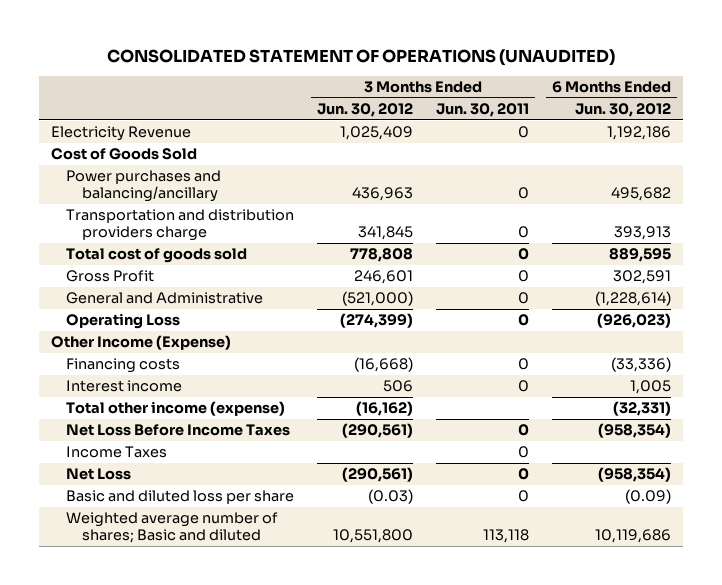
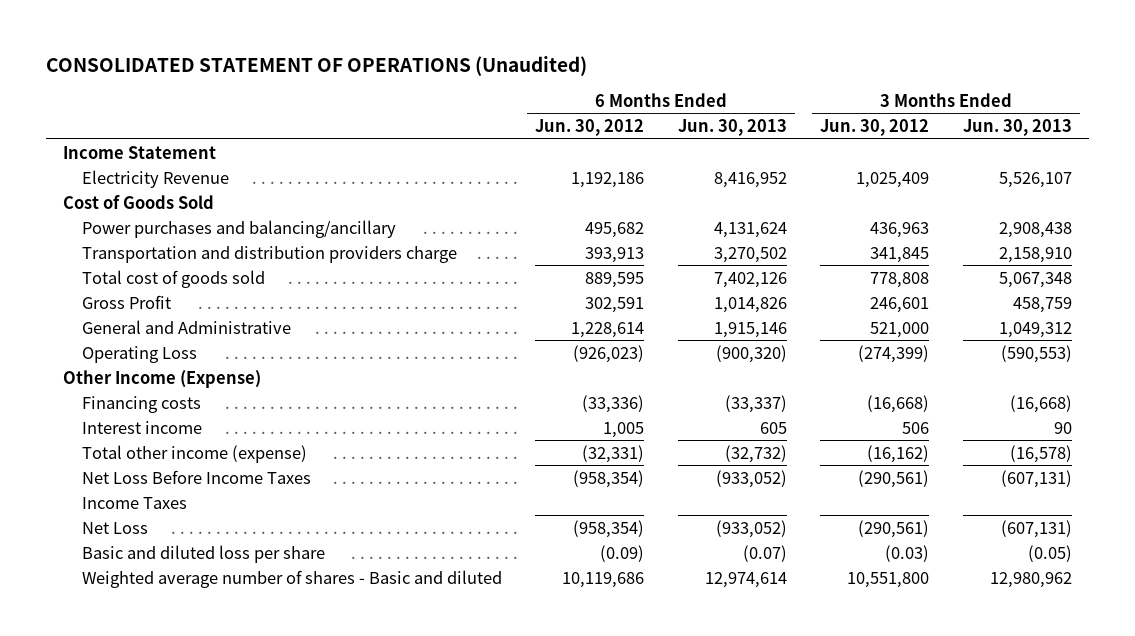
[107,48,616,66] CONSOLIDATED STATEMENT OF OPERATIONS (UNAUDITED) -> [46,55,588,76] CONSOLIDATED STATEMENT OF OPERATIONS (Unaudited)
[436,103,530,118] Jun. 30, 2011 -> none
none -> [677,119,787,137] Jun. 30, 2013
none -> [962,119,1072,137] Jun. 30, 2013
none -> [63,145,217,159] Income Statement
[342,291,414,307] (521,000) -> [870,321,930,338] 521,000
[595,291,672,307] (1,228,614) -> [571,321,645,338] 1,228,614
[66,512,279,543] Weighted average number of shares; Basic and diluted -> [81,569,502,588] Weighted average number of shares - Basic and diluted

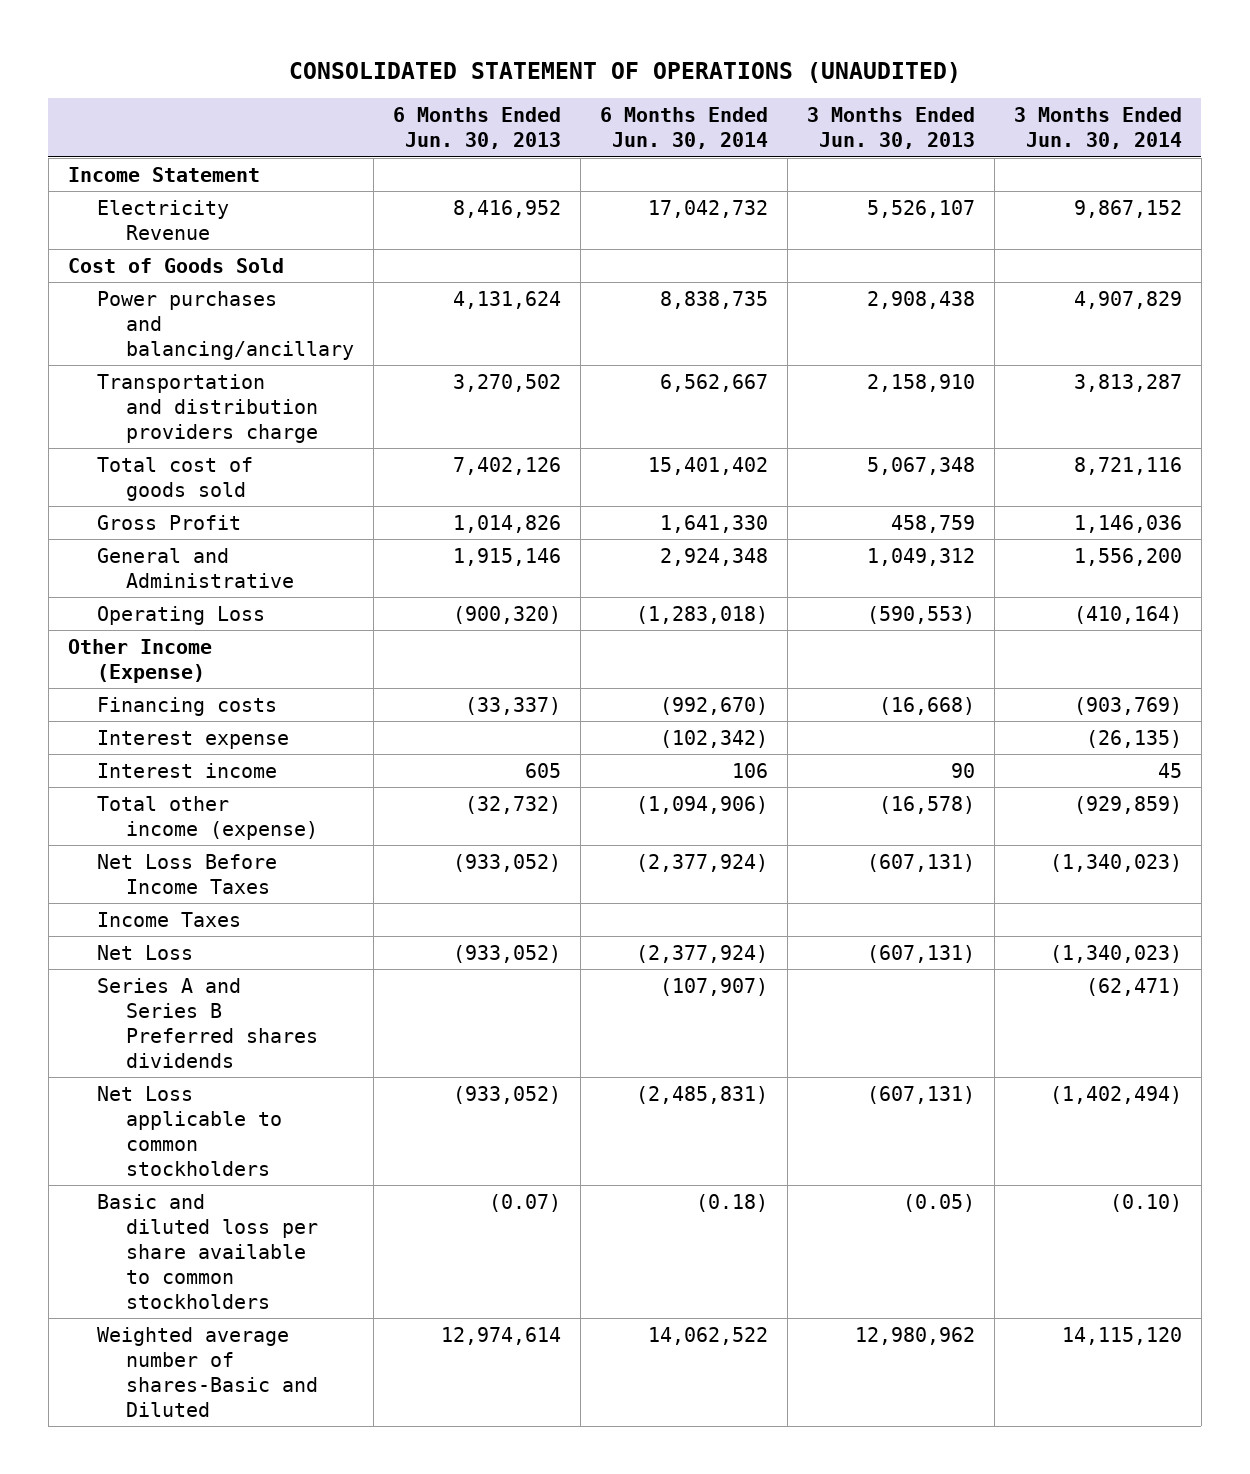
[46,55,588,76] CONSOLIDATED STATEMENT OF OPERATIONS (Unaudited) -> [288,61,961,83] CONSOLIDATED STATEMENT OF OPERATIONS (UNAUDITED)
[535,119,645,137] Jun. 30, 2012 -> none
[820,119,930,137] Jun. 30, 2012 -> none
none -> [599,107,768,150] 6 Months Ended Jun. 30, 2014
none -> [1013,107,1182,150] 3 Months Ended Jun. 30, 2014
none -> [96,729,289,749] Interest expense
none -> [96,977,318,1068] Series A and Series B Preferred shares dividends
none -> [96,1085,282,1176] Net Loss applicable to common stockholders
[81,544,325,563] Basic and diluted loss per share -> [96,1193,318,1309] Basic and diluted loss per share available to common stockholders
[81,569,502,588] Weighted average number of shares - Basic and diluted -> [96,1326,318,1417] Weighted average number of shares-Basic and Diluted

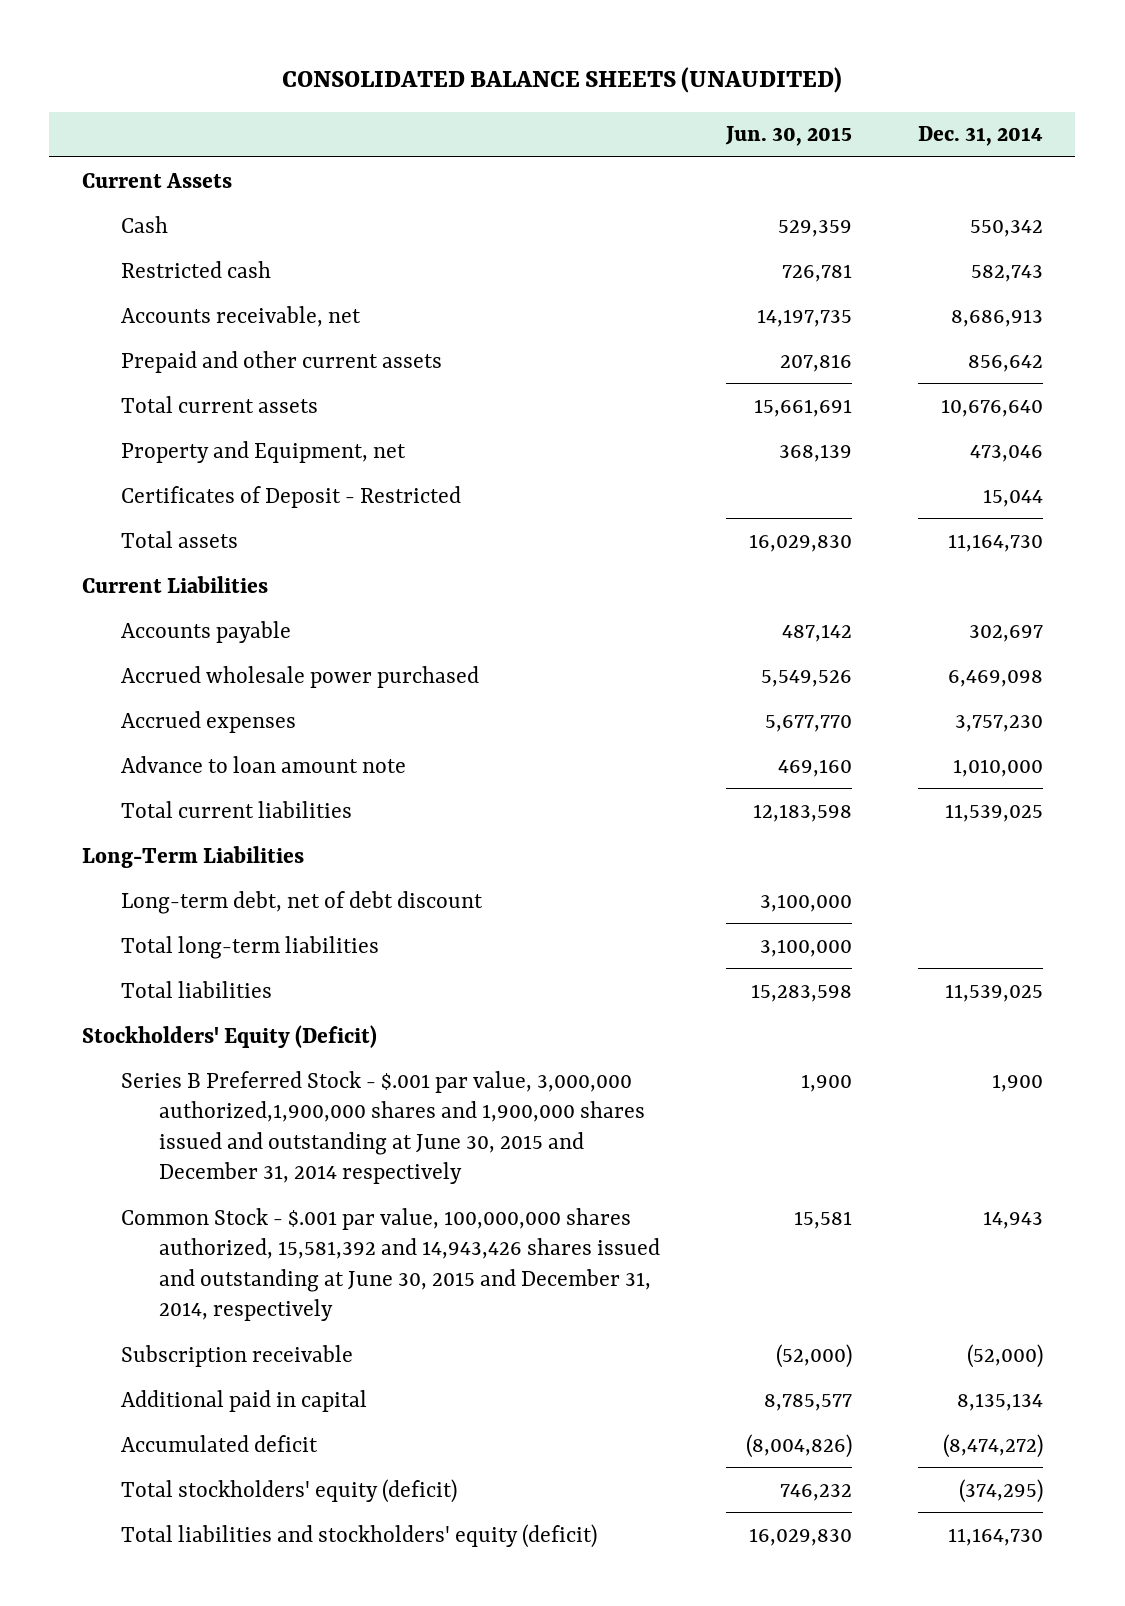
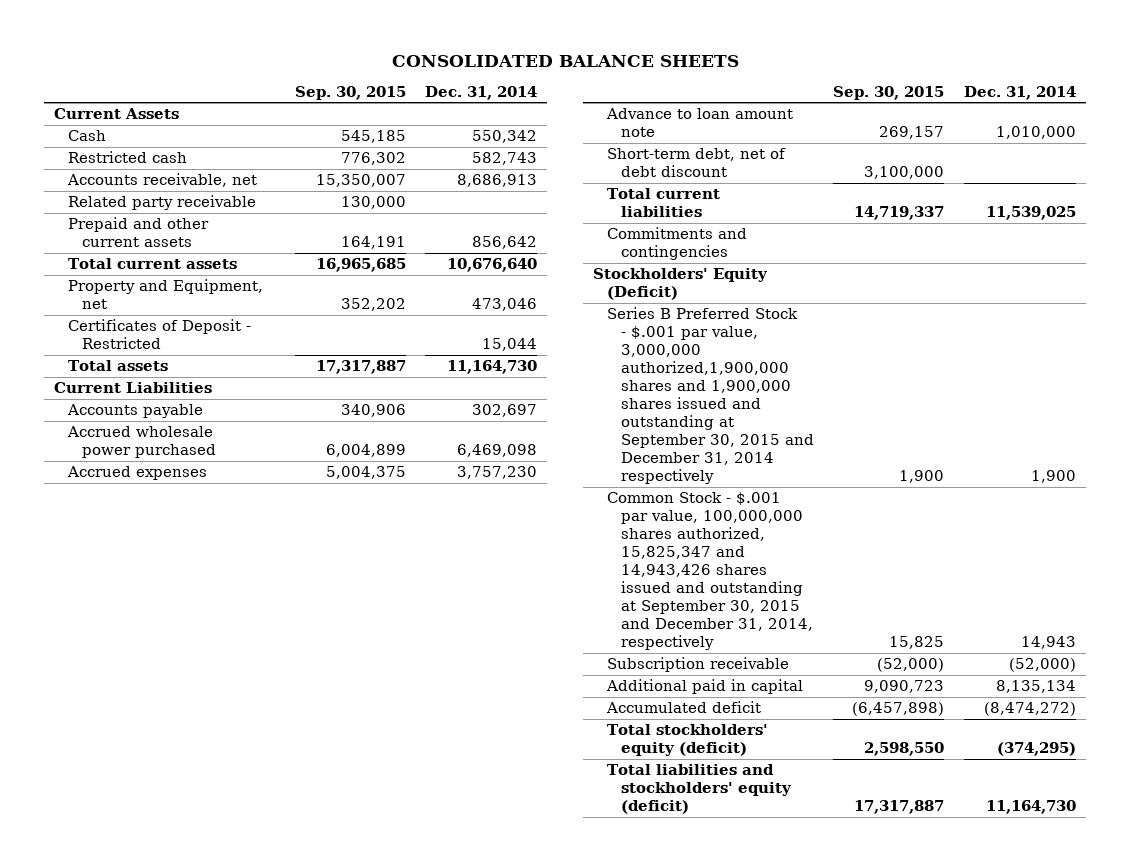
[282,67,843,94] CONSOLIDATED BALANCE SHEETS (UNAUDITED) -> [391,54,739,67] CONSOLIDATED BALANCE SHEETS
[724,126,852,147] Jun. 30, 2015 -> none
none -> [294,85,406,100] Sep. 30, 2015
none -> [68,195,257,211] Related party receivable
none -> [606,148,786,178] Short-term debt, net of debt discount
[82,845,305,868] Long-Term Liabilities -> none
[120,890,483,914] Long-term debt, net of debt discount -> none
[120,935,379,959] Total long-term liabilities -> none
[120,980,272,998] Total liabilities -> none
none -> [606,227,747,261] Commitments and contingencies
[120,1070,646,1185] Series B Preferred Stock - $.001 par value, 3,000,000 authorized,1,900,000 shares and 1,900,000 shares issued and outstanding at June 30, 2015 and December 31, 2014 respectively -> [606,307,815,485] Series B Preferred Stock - $.001 par value, 3,000,000 authorized,1,900,000 shares and 1,900,000 shares issued and outstanding at September 30, 2015 and December 31, 2014 respectively
[120,1207,661,1322] Common Stock - $.001 par value, 100,000,000 shares authorized, 15,581,392 and 14,943,426 shares issued and outstanding at June 30, 2015 and December 31, 2014, respectively -> [606,492,814,651] Common Stock - $.001 par value, 100,000,000 shares authorized, 15,825,347 and 14,943,426 shares issued and outstanding at September 30, 2015 and December 31, 2014, respectively

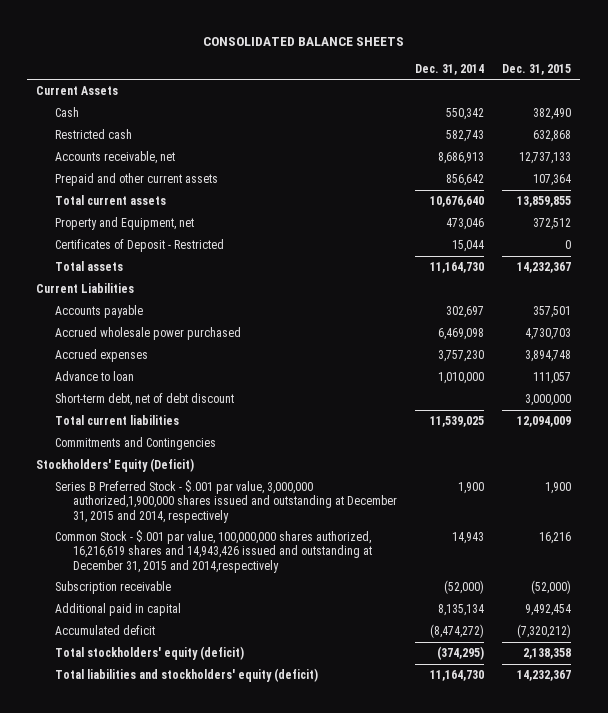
[294,85,406,100] Sep. 30, 2015 -> none
none -> [502,63,572,75] Dec. 31, 2015
[68,195,257,211] Related party receivable -> none
[605,108,793,138] Advance to loan amount note -> [54,371,134,382] Advance to loan
[606,227,747,261] Commitments and contingencies -> [54,437,216,451] Commitments and Contingencies
[606,307,815,485] Series B Preferred Stock - $.001 par value, 3,000,000 authorized,1,900,000 shares and 1,900,000 shares issued and outstanding at September 30, 2015 and December 31, 2014 respectively -> [54,480,397,523] Series B Preferred Stock - $.001 par value, 3,000,000 authorized,1,900,000 shares issued and outstanding at December 31, 2015 and 2014, respectively
[606,492,814,651] Common Stock - $.001 par value, 100,000,000 shares authorized, 15,825,347 and 14,943,426 shares issued and outstanding at September 30, 2015 and December 31, 2014, respectively -> [54,530,372,573] Common Stock - $.001 par value, 100,000,000 shares authorized, 16,216,619 shares and 14,943,426 issued and outstanding at December 31, 2015 and 2014,respectively

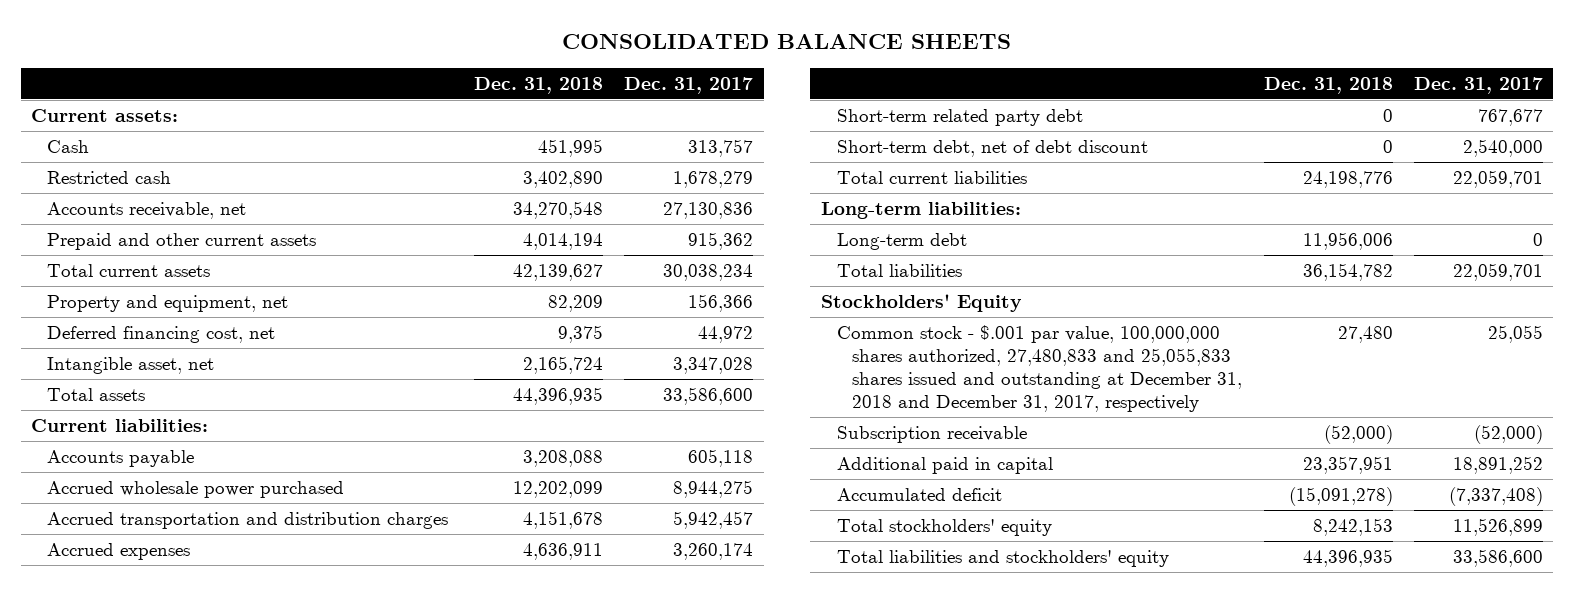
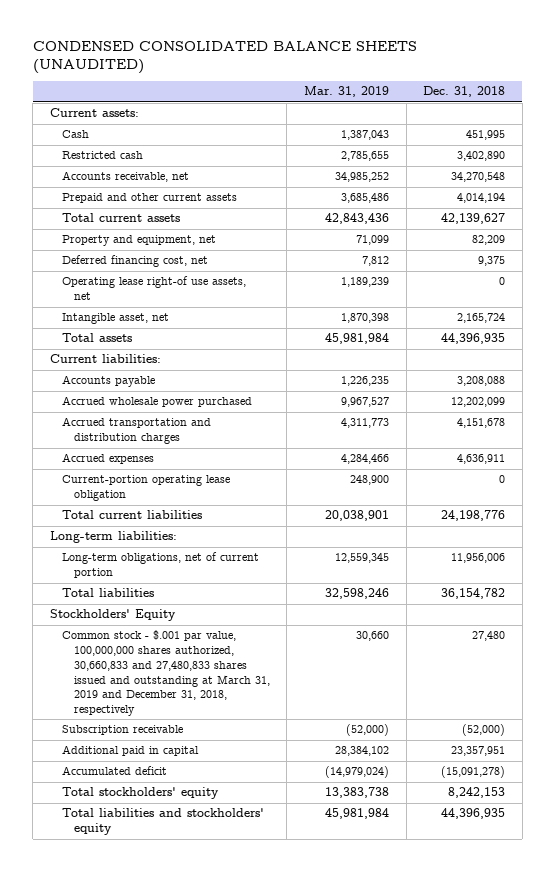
[562,34,1012,50] CONSOLIDATED BALANCE SHEETS -> [32,40,417,75] CONDENSED CONSOLIDATED BALANCE SHEETS (UNAUDITED)
[624,76,754,94] Dec. 31, 2017 -> none
none -> [303,86,389,98] Mar. 31, 2019
none -> [61,276,246,301] Operating lease right-of use assets, net
[836,108,1083,126] Short-term related party debt -> none
[836,139,1148,157] Short-term debt, net of debt discount -> none
none -> [61,475,230,502] Current-portion operating lease obligation
[836,232,967,250] Long-term debt -> [61,552,259,579] Long-term obligations, net of current portion
[836,324,1243,413] Common stock - $.001 par value, 100,000,000 shares authorized, 27,480,833 and 25,055,833 shares issued and outstanding at December 31, 2018 and December 31, 2017, respectively -> [61,630,270,717] Common stock - $.001 par value, 100,000,000 shares authorized, 30,660,833 and 27,480,833 shares issued and outstanding at March 31, 2019 and December 31, 2018, respectively

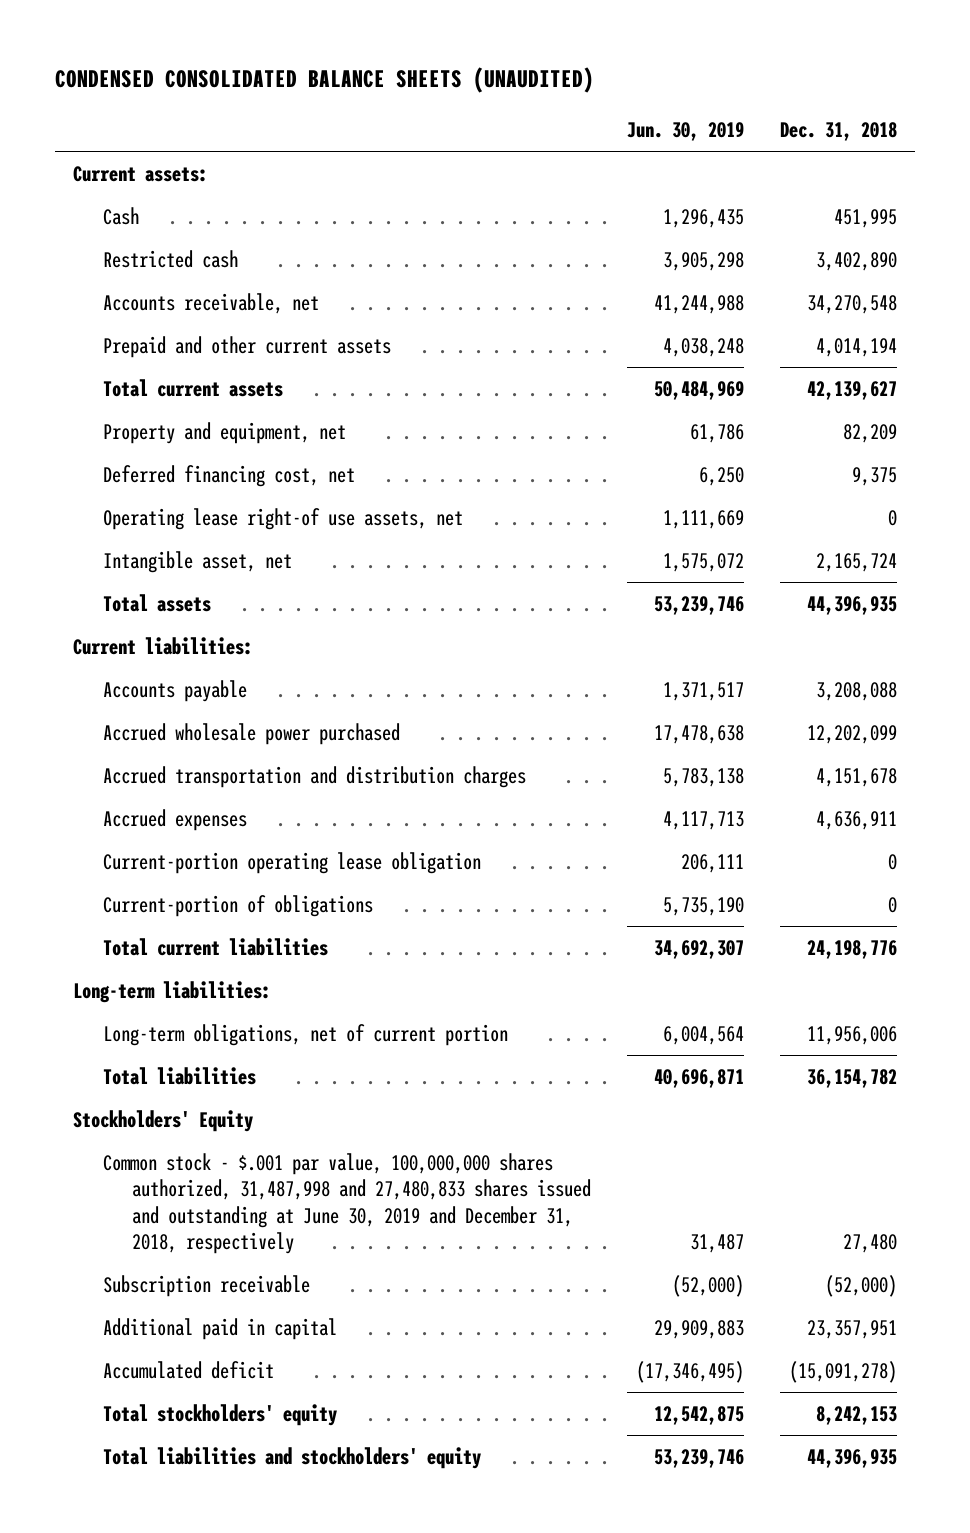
[303,86,389,98] Mar. 31, 2019 -> none
none -> [627,122,745,142] Jun. 30, 2019
none -> [102,894,373,917] Current-portion of obligations
[61,630,270,717] Common stock - $.001 par value, 100,000,000 shares authorized, 30,660,833 and 27,480,833 shares issued and outstanding at March 31, 2019 and December 31, 2018, respectively -> [102,1152,592,1255] Common stock - $.001 par value, 100,000,000 shares authorized, 31,487,998 and 27,480,833 shares issued and outstanding at June 30, 2019 and December 31, 2018, respectively

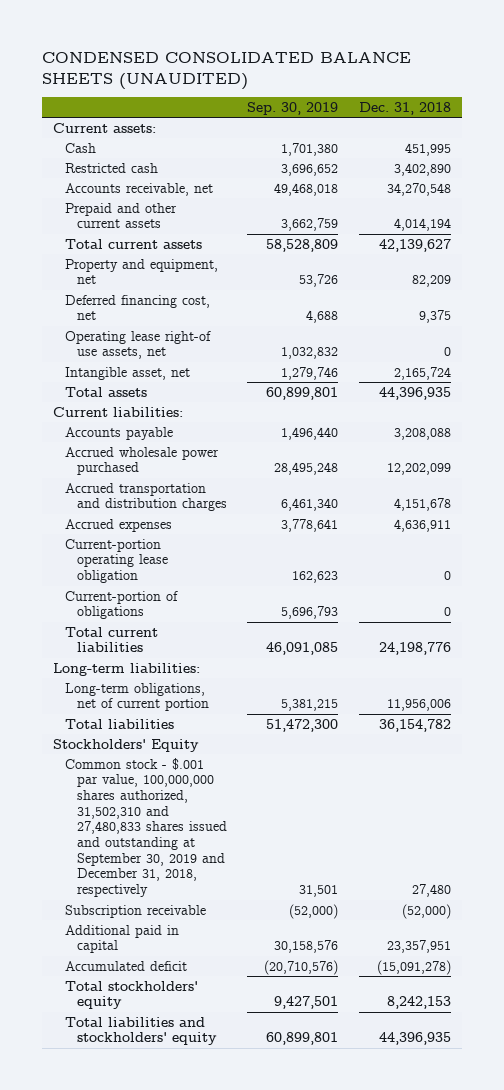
[627,122,745,142] Jun. 30, 2019 -> none
none -> [247,101,339,115] Sep. 30, 2019
[102,1152,592,1255] Common stock - $.001 par value, 100,000,000 shares authorized, 31,487,998 and 27,480,833 shares issued and outstanding at June 30, 2019 and December 31, 2018, respectively -> [64,757,227,897] Common stock - $.001 par value, 100,000,000 shares authorized, 31,502,310 and 27,480,833 shares issued and outstanding at September 30, 2019 and December 31, 2018, respectively

